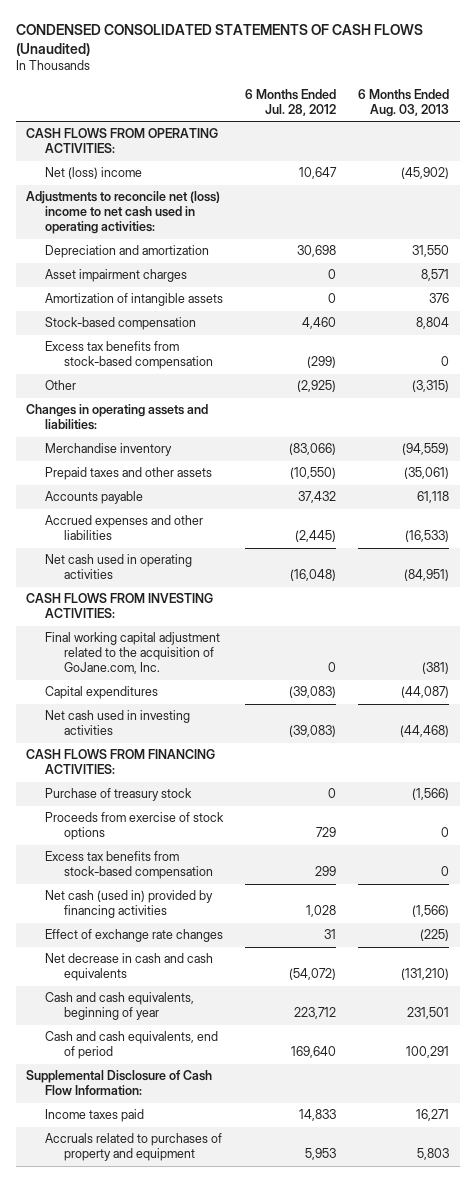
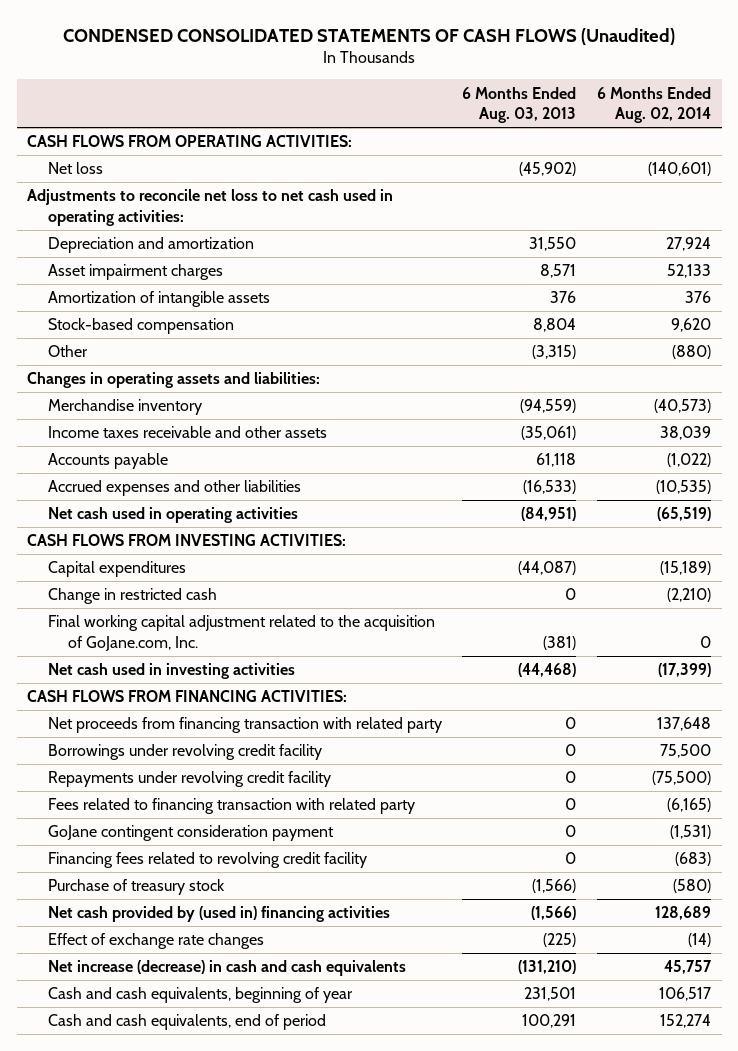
[245,88,337,116] 6 Months Ended Jul. 28, 2012 -> none
none -> [597,86,712,124] 6 Months Ended Aug. 02, 2014
[45,167,143,180] Net (loss) income -> [47,162,103,175] Net loss
[26,191,221,235] Adjustments to reconcile net (loss) income to net cash used in operating activities: -> [27,189,394,227] Adjustments to reconcile net loss to net cash used in operating activities:
[45,341,214,370] Excess tax benefits from stock-based compensation -> none
[45,467,213,481] Prepaid taxes and other assets -> [47,426,327,439] Income taxes receivable and other assets
none -> [47,588,217,605] Change in restricted cash
[45,632,221,675] Final working capital adjustment related to the acquisition of GoJane.com, Inc. -> [47,615,435,652] Final working capital adjustment related to the acquisition of GoJane.com, Inc.
none -> [47,717,442,734] Net proceeds from financing transaction with related party
none -> [47,744,322,761] Borrowings under revolving credit facility
none -> [47,771,331,788] Repayments under revolving credit facility
none -> [47,798,415,815] Fees related to financing transaction with related party
none -> [47,825,334,842] GoJane contingent consideration payment
none -> [47,852,367,869] Financing fees related to revolving credit facility
[45,812,225,841] Proceeds from exercise of stock options -> none
[45,851,214,880] Excess tax benefits from stock-based compensation -> none
[45,890,214,919] Net cash (used in) provided by financing activities -> [47,906,390,923] Net cash provided by (used in) financing activities
[45,953,214,982] Net decrease in cash and cash equivalents -> [47,960,406,977] Net increase (decrease) in cash and cash equivalents
[26,1070,213,1096] Supplemental Disclosure of Cash Flow Information: -> none
[45,1109,145,1123] Income taxes paid -> none
[45,1133,223,1162] Accruals related to purchases of property and equipment -> none

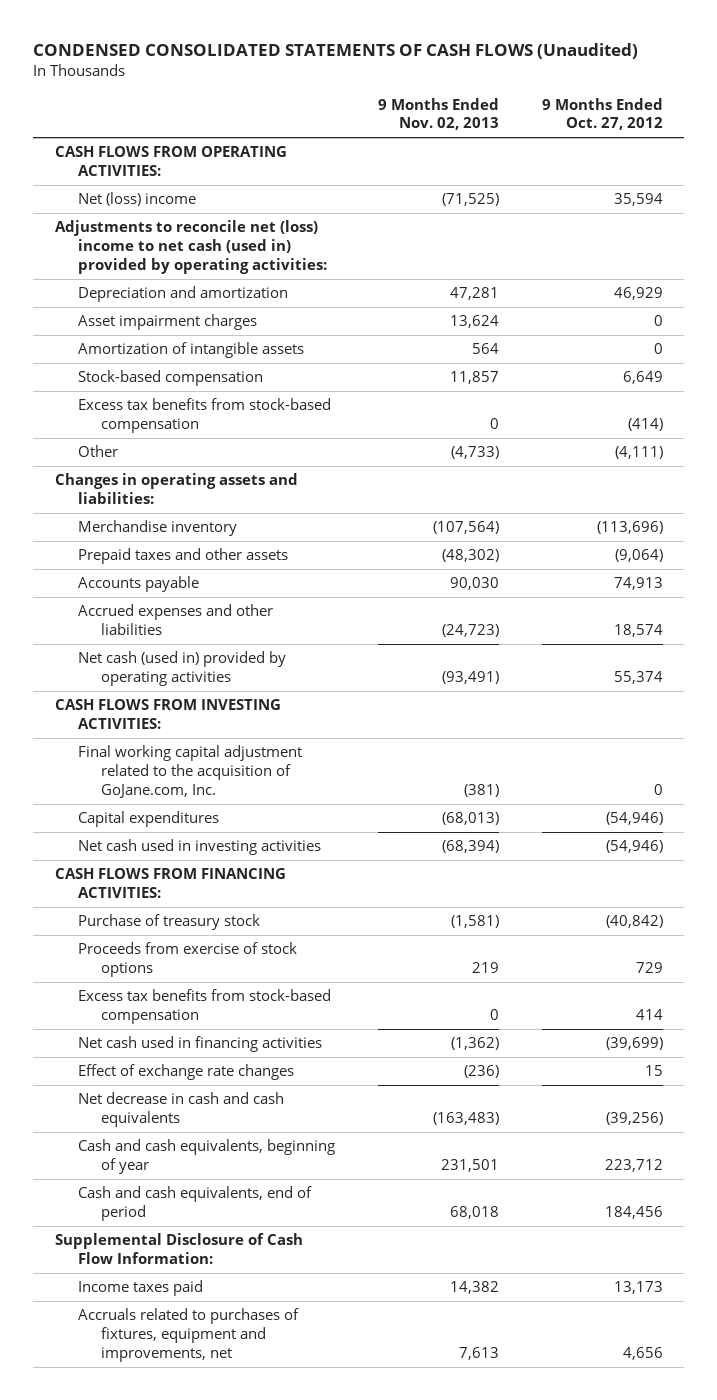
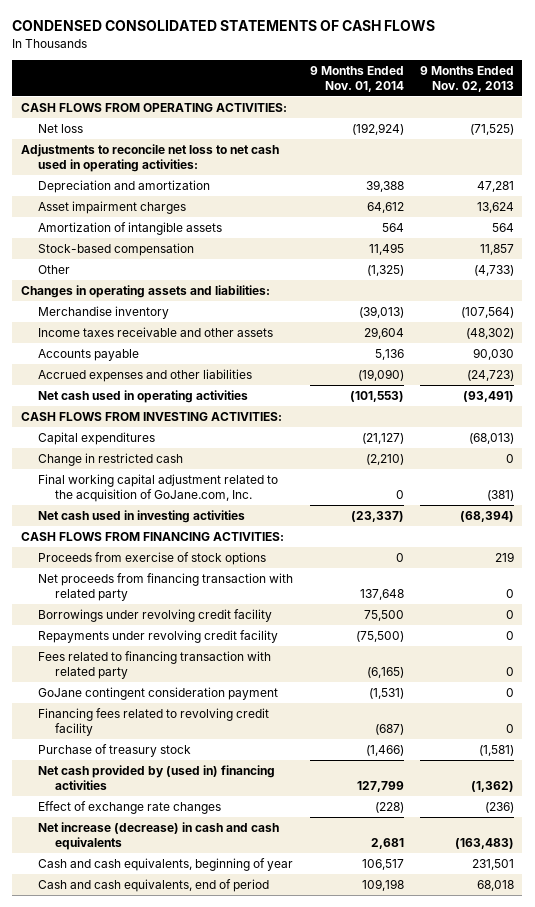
[33,42,639,59] CONDENSED CONSOLIDATED STATEMENTS OF CASH FLOWS (Unaudited) -> [12,20,436,32] CONDENSED CONSOLIDATED STATEMENTS OF CASH FLOWS
[541,97,663,131] 9 Months Ended Oct. 27, 2012 -> none
none -> [309,65,404,92] 9 Months Ended Nov. 01, 2014
[77,192,196,207] Net (loss) income -> [38,123,84,133] Net loss
[54,220,327,274] Adjustments to reconcile net (loss) income to net cash (used in) provided by operating activities: -> [20,143,279,173] Adjustments to reconcile net loss to net cash used in operating activities:
[77,398,331,434] Excess tax benefits from stock-based compensation -> none
[77,548,288,565] Prepaid taxes and other assets -> [38,326,274,337] Income taxes receivable and other assets
[77,651,286,687] Net cash (used in) provided by operating activities -> [38,389,249,403] Net cash used in operating activities
none -> [38,452,184,466] Change in restricted cash
[77,745,302,798] Final working capital adjustment related to the acquisition of GoJane.com, Inc. -> [38,473,279,503] Final working capital adjustment related to the acquisition of GoJane.com, Inc.
[77,989,331,1025] Excess tax benefits from stock-based compensation -> none
none -> [38,572,294,602] Net proceeds from financing transaction with related party
none -> [38,608,273,622] Borrowings under revolving credit facility
none -> [38,629,279,643] Repayments under revolving credit facility
none -> [38,650,272,680] Fees related to financing transaction with related party
none -> [38,686,279,700] GoJane contingent consideration payment
none -> [38,707,270,737] Financing fees related to revolving credit facility
[77,914,260,931] Purchase of treasury stock -> [38,743,192,757] Purchase of treasury stock
[77,1036,322,1053] Net cash used in financing activities -> [38,764,276,791] Net cash provided by (used in) financing activities
[77,1092,284,1128] Net decrease in cash and cash equivalents -> [38,821,280,851] Net increase (decrease) in cash and cash equivalents
[54,1233,303,1265] Supplemental Disclosure of Cash Flow Information: -> none
[77,1280,203,1297] Income taxes paid -> none
[77,1308,299,1362] Accruals related to purchases of fixtures, equipment and improvements, net -> none

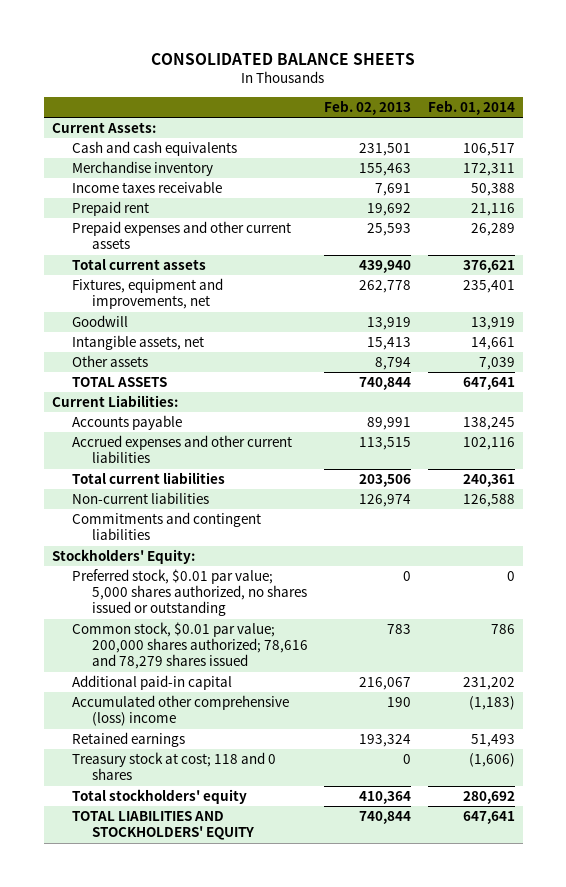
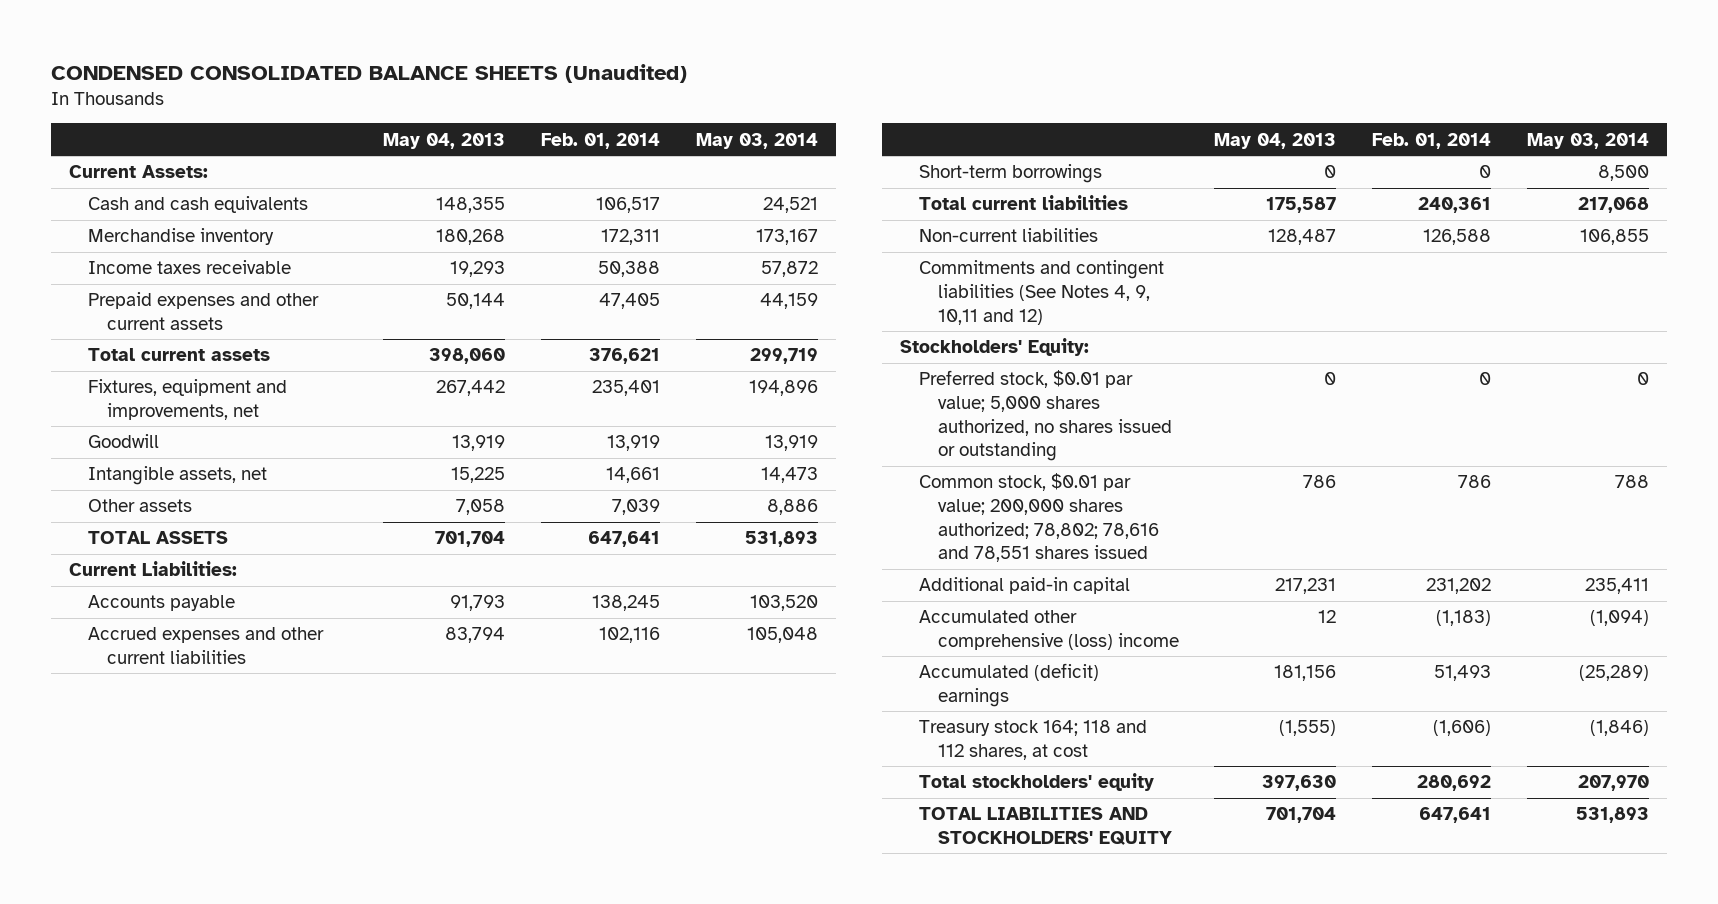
[151,52,416,65] CONSOLIDATED BALANCE SHEETS -> [51,63,688,83] CONDENSED CONSOLIDATED BALANCE SHEETS (Unaudited)
[324,100,412,116] Feb. 02, 2013 -> none
none -> [383,132,506,149] May 04, 2013
none -> [695,132,818,149] May 03, 2014
[71,201,149,217] Prepaid rent -> none
[470,223,515,237] 26,289 -> [599,293,661,310] 47,405
none -> [918,164,1102,184] Short-term borrowings
[71,512,261,541] Commitments and contingent liabilities -> [918,260,1164,325] Commitments and contingent liabilities (See Notes 4, 9, 10,11 and 12)
[71,622,308,670] Common stock, $0.01 par value; 200,000 shares authorized; 78,616 and 78,279 shares issued -> [918,473,1159,563] Common stock, $0.01 par value; 200,000 shares authorized; 78,802; 78,616 and 78,551 shares issued
[71,732,185,748] Retained earnings -> [918,663,1099,707] Accumulated (deficit) earnings
[71,752,276,781] Treasury stock at cost; 118 and 0 shares -> [918,720,1147,760] Treasury stock 164; 118 and 112 shares, at cost

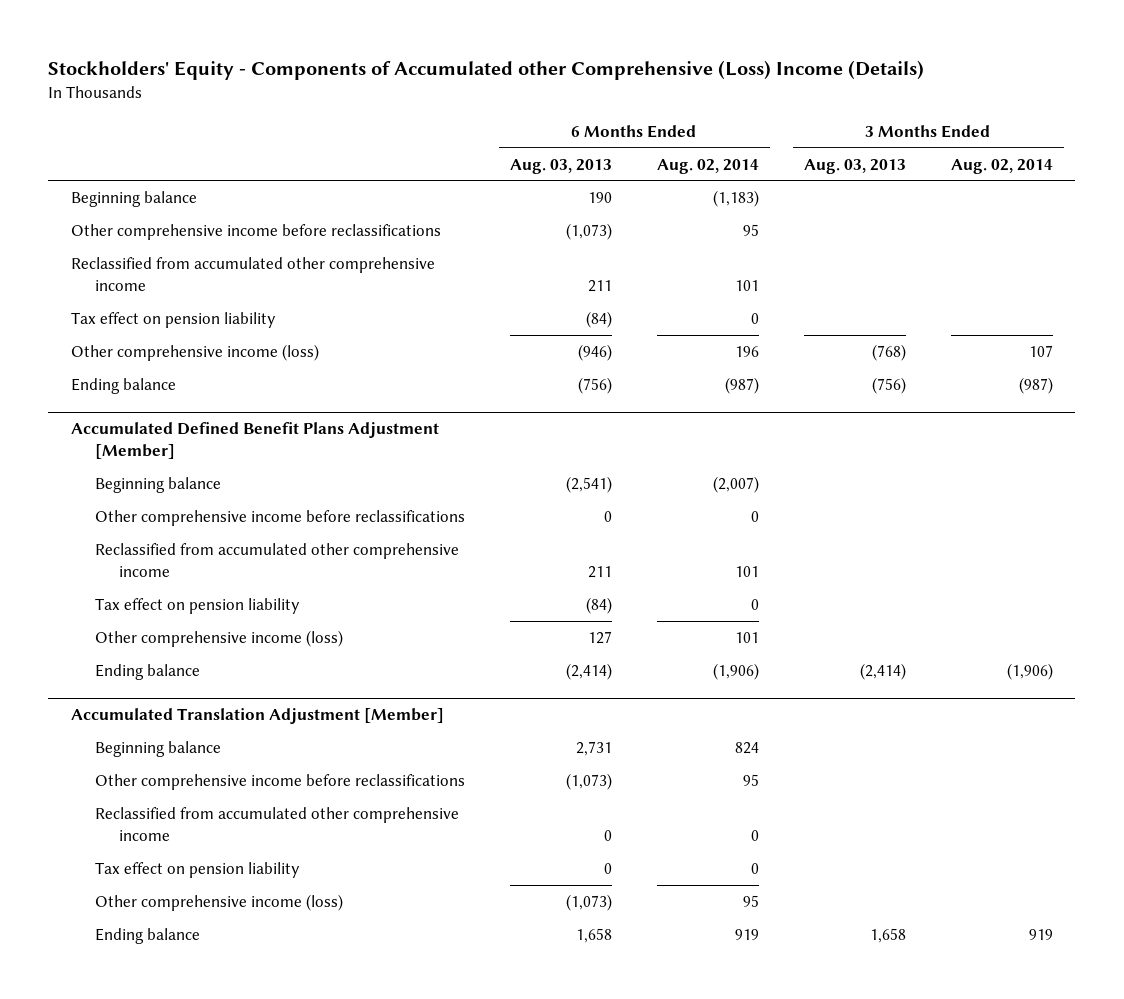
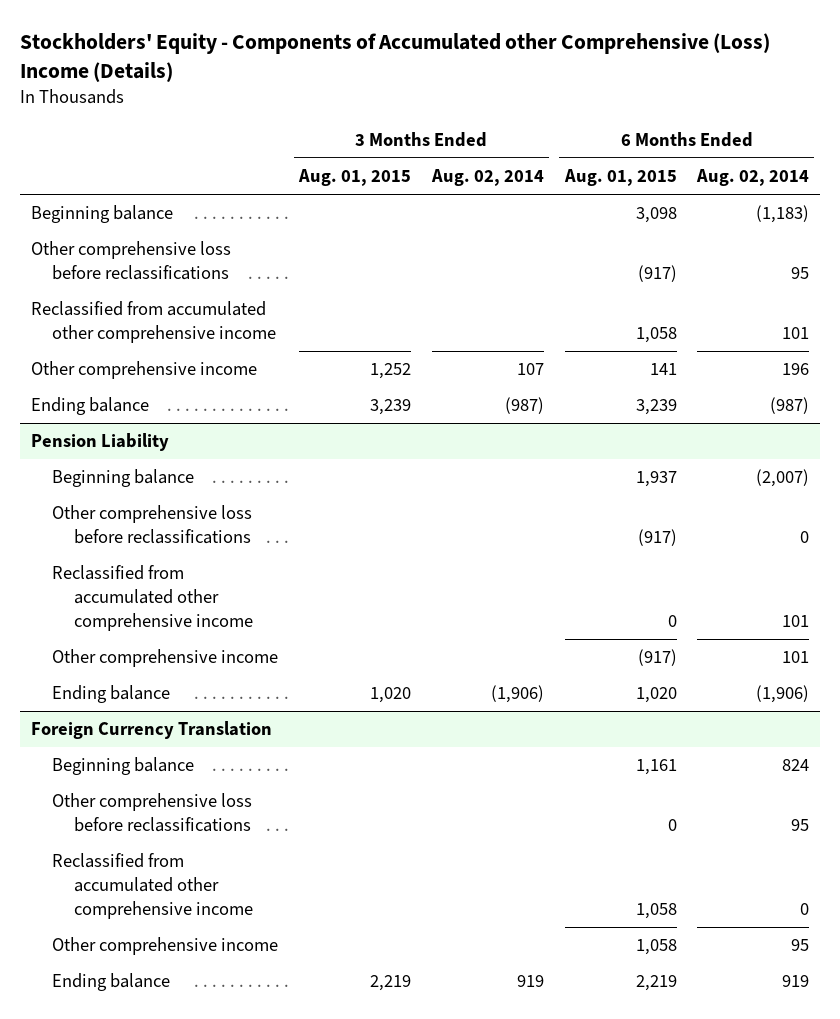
[509,158,612,174] Aug. 03, 2013 -> none
[803,158,906,174] Aug. 03, 2013 -> none
none -> [298,169,412,187] Aug. 01, 2015
none -> [563,169,677,187] Aug. 01, 2015
[70,223,441,240] Other comprehensive income before reclassifications -> [30,241,231,281] Other comprehensive loss before reclassifications
[70,311,276,328] Tax effect on pension liability -> none
[70,343,319,361] Other comprehensive income (loss) -> [30,361,257,380] Other comprehensive income
[70,421,439,460] Accumulated Defined Benefit Plans Adjustment [Member] -> none
none -> [30,433,169,452] Pension Liability
[95,509,466,526] Other comprehensive income before reclassifications -> [52,505,253,545] Other comprehensive loss before reclassifications
[95,597,301,614] Tax effect on pension liability -> none
[95,629,344,647] Other comprehensive income (loss) -> [52,649,279,668] Other comprehensive income
[70,707,444,724] Accumulated Translation Adjustment [Member] -> none
none -> [30,721,272,740] Foreign Currency Translation
[95,773,466,790] Other comprehensive income before reclassifications -> [52,793,253,833] Other comprehensive loss before reclassifications
[95,861,301,878] Tax effect on pension liability -> none
[95,893,344,911] Other comprehensive income (loss) -> [52,937,279,956] Other comprehensive income

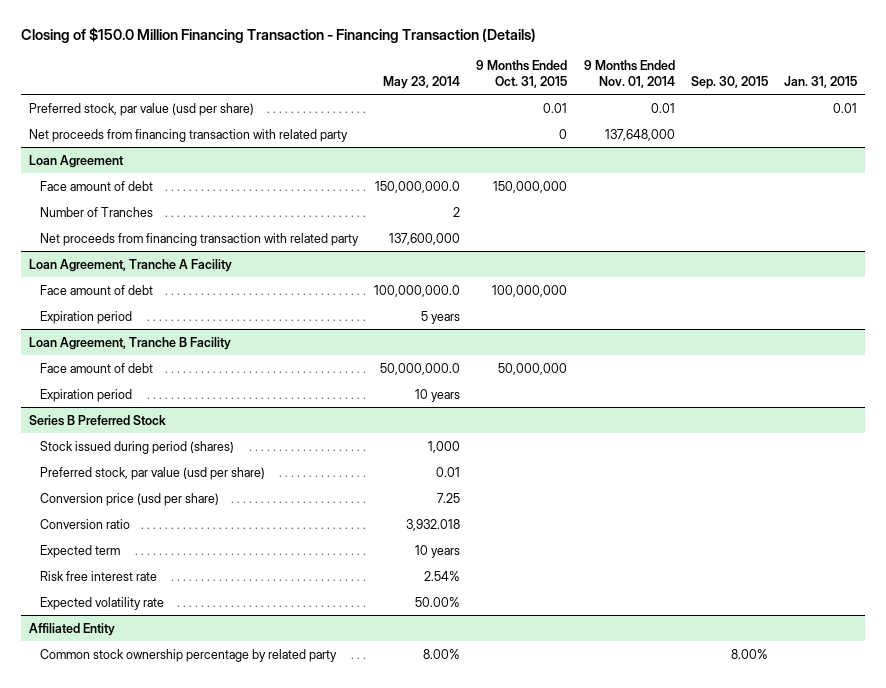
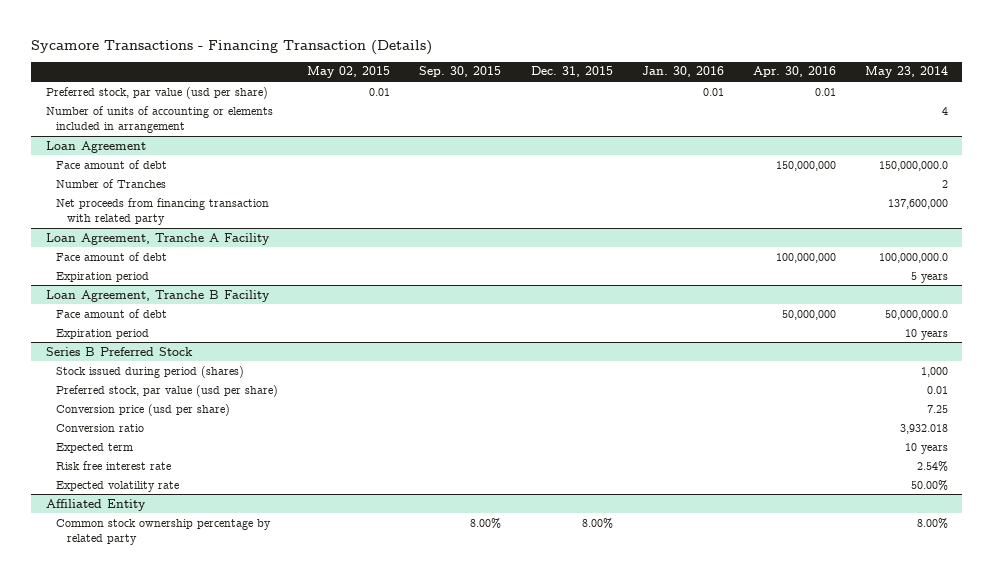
[20,26,536,43] Closing of $150.0 Million Financing Transaction - Financing Transaction (Details) -> [31,39,433,55] Sycamore Transactions - Financing Transaction (Details)
[476,59,568,88] 9 Months Ended Oct. 31, 2015 -> none
[583,59,675,88] 9 Months Ended Nov. 01, 2014 -> none
[784,75,858,88] Jan. 31, 2015 -> none
none -> [307,66,391,79] May 02, 2015
none -> [530,66,613,78] Dec. 31, 2015
none -> [641,66,724,78] Jan. 30, 2016
none -> [752,66,836,78] Apr. 30, 2016
[28,128,348,142] Net proceeds from financing transaction with related party -> none
none -> [45,105,273,134] Number of units of accounting or elements included in arrangement

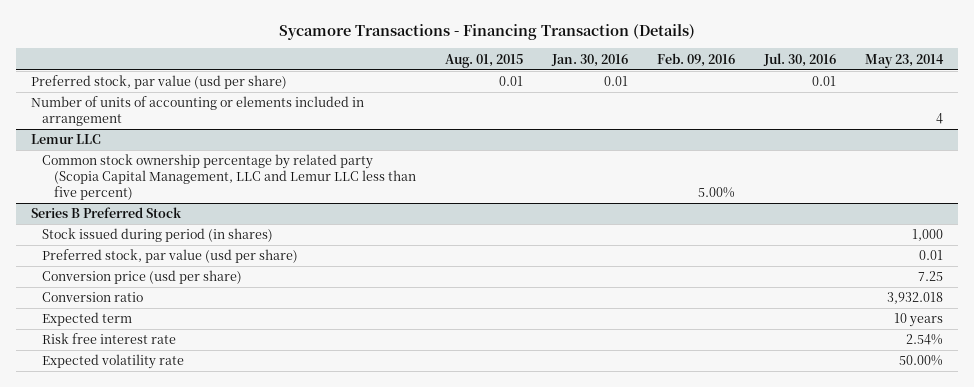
[307,66,391,79] May 02, 2015 -> none
[419,66,502,78] Sep. 30, 2015 -> none
[530,66,613,78] Dec. 31, 2015 -> none
[752,66,836,78] Apr. 30, 2016 -> none
none -> [444,53,523,68] Aug. 01, 2015
none -> [656,52,735,67] Feb. 09, 2016
none -> [762,52,836,67] Jul. 30, 2016
[45,140,146,153] Loan Agreement -> none
[56,159,168,169] Face amount of debt -> none
[56,178,167,188] Number of Tranches -> none
[56,197,270,226] Net proceeds from financing transaction with related party -> none
[45,232,270,245] Loan Agreement, Tranche A Facility -> none
[56,251,168,261] Face amount of debt -> none
[56,271,150,282] Expiration period -> none
[45,289,270,302] Loan Agreement, Tranche B Facility -> none
[56,308,168,318] Face amount of debt -> none
[56,328,150,339] Expiration period -> none
none -> [30,134,101,145] Lemur LLC
none -> [42,154,416,200] Common stock ownership percentage by related party (Scopia Capital Management, LLC and Lemur LLC less than five percent)
[56,365,245,378] Stock issued during period (shares) -> [42,228,274,243] Stock issued during period (in shares)
[45,498,146,511] Affiliated Entity -> none
[56,518,272,546] Common stock ownership percentage by related party -> none

